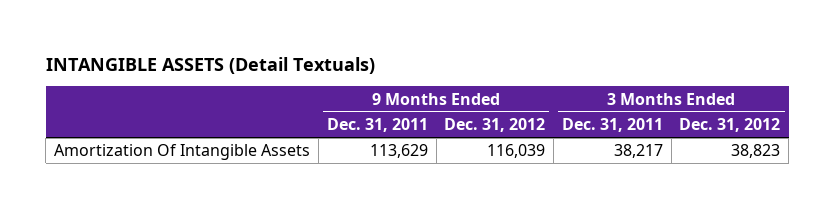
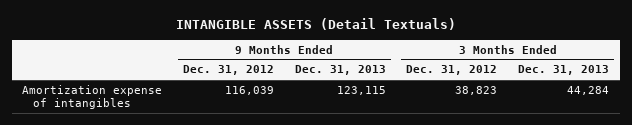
[326,118,428,133] Dec. 31, 2011 -> none
[561,118,663,133] Dec. 31, 2011 -> none
none -> [294,65,386,76] Dec. 31, 2013
none -> [518,65,610,76] Dec. 31, 2013
[54,144,311,161] Amortization Of Intangible Assets -> [22,84,163,109] Amortization expense of intangibles

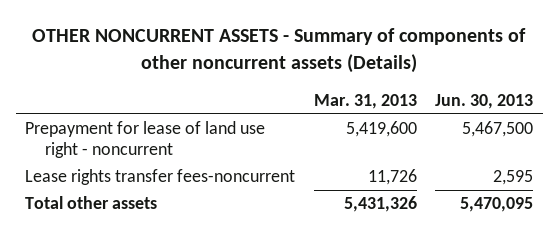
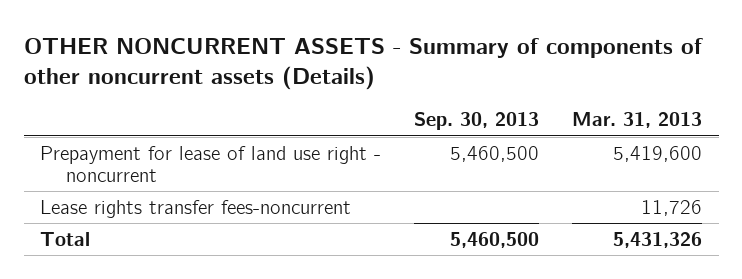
[435,93,534,109] Jun. 30, 2013 -> none
none -> [414,112,540,131] Sep. 30, 2013
[24,196,157,210] Total other assets -> [40,231,91,246] Total

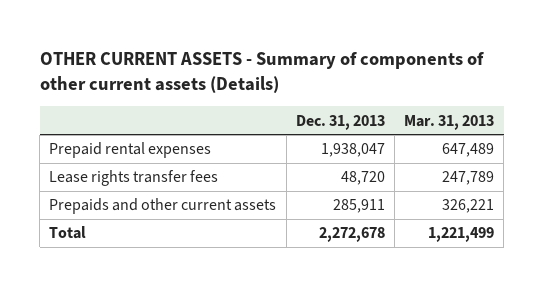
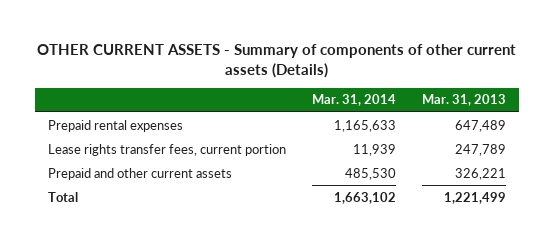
[295,114,385,130] Dec. 31, 2013 -> none
none -> [312,94,397,107] Mar. 31, 2014
[49,170,219,187] Lease rights transfer fees -> [48,143,287,156] Lease rights transfer fees, current portion
[49,198,277,215] Prepaids and other current assets -> [48,167,233,180] Prepaid and other current assets

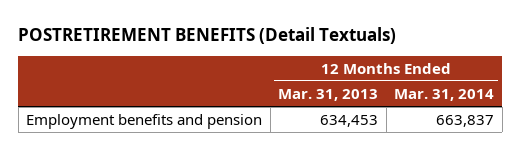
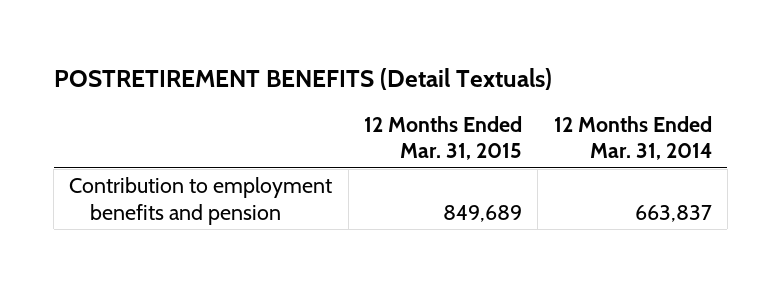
[278,88,379,101] Mar. 31, 2013 -> none
none -> [364,116,523,161] 12 Months Ended Mar. 31, 2015
[26,113,263,129] Employment benefits and pension -> [69,177,333,225] Contribution to employment benefits and pension

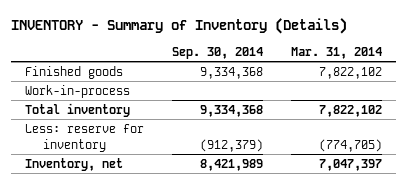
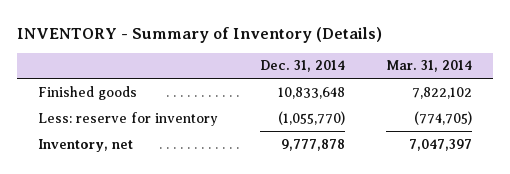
[172,46,264,59] Sep. 30, 2014 -> none
none -> [259,60,345,73] Dec. 31, 2014
[25,84,131,98] Work-in-process -> none
[25,102,131,117] Total inventory -> none

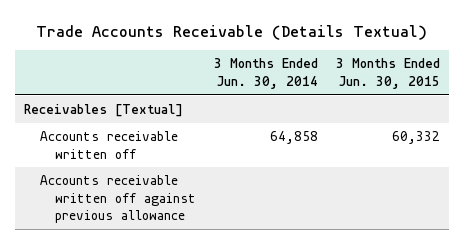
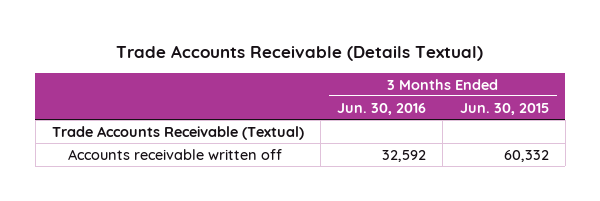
[214,58,319,89] 3 Months Ended Jun. 30, 2014 -> none
none -> [337,102,427,115] Jun. 30, 2016
[24,104,184,118] Receivables [Textual] -> [51,125,304,140] Trade Accounts Receivable (Textual)
[39,175,197,224] Accounts receivable written off against previous allowance -> none

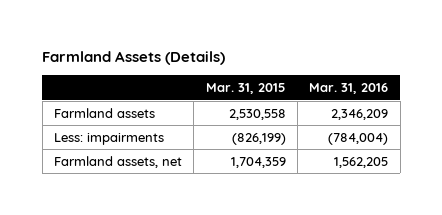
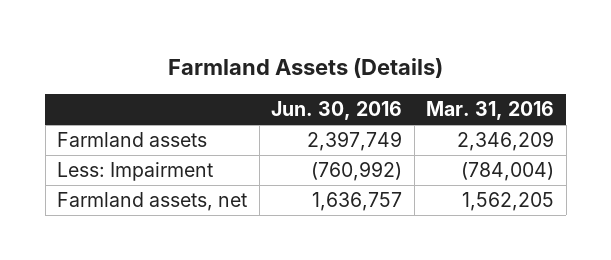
[205,83,286,95] Mar. 31, 2015 -> none
none -> [271,101,403,121] Jun. 30, 2016
[53,132,164,145] Less: impairments -> [57,161,214,181] Less: Impairment

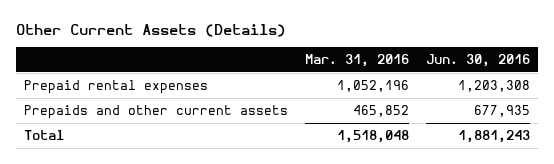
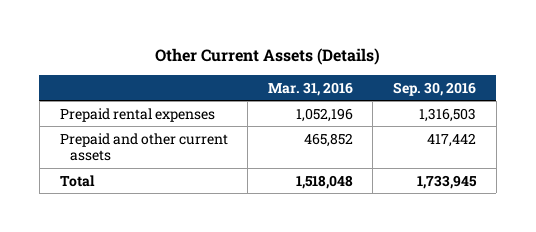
[425,54,530,68] Jun. 30, 2016 -> none
none -> [392,81,476,96] Sep. 30, 2016
[23,105,288,120] Prepaids and other current assets -> [59,132,228,162] Prepaid and other current assets

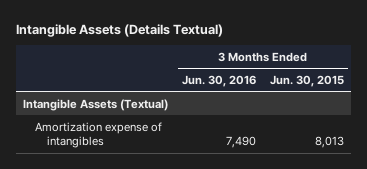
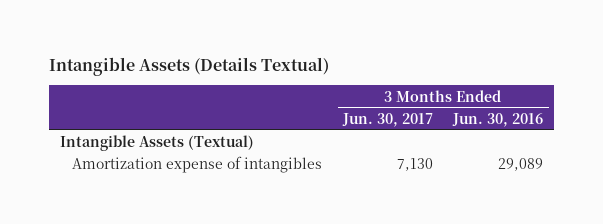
[270,74,345,87] Jun. 30, 2015 -> none
none -> [341,112,433,127] Jun. 30, 2017
[225,136,256,149] 7,490 -> [498,158,544,172] 29,089

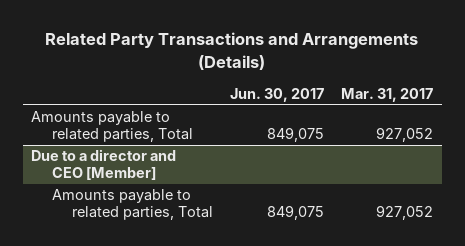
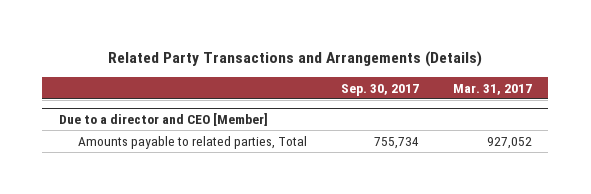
[230,87,325,102] Jun. 30, 2017 -> none
none -> [341,83,420,96] Sep. 30, 2017
[31,111,193,143] Amounts payable to related parties, Total -> none

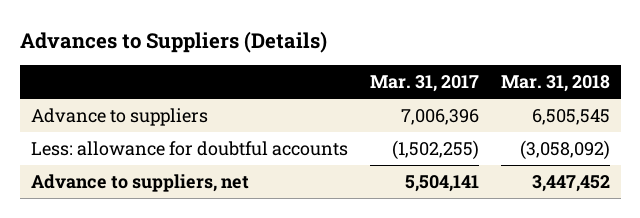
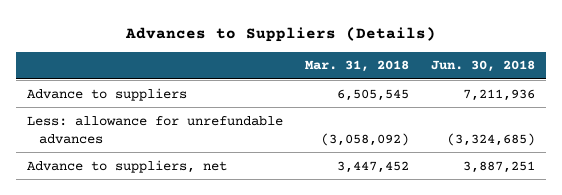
[369,75,479,93] Mar. 31, 2017 -> none
none -> [431,60,536,73] Jun. 30, 2018
[30,140,348,156] Less: allowance for doubtful accounts -> [27,115,284,144] Less: allowance for unrefundable advances

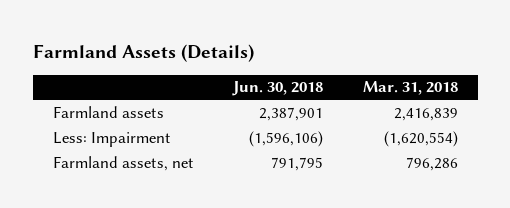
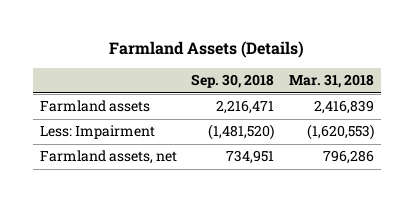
[232,81,324,97] Jun. 30, 2018 -> none
none -> [191,74,275,89] Sep. 30, 2018
[383,130,458,147] (1,620,554) -> [306,124,374,141] (1,620,553)

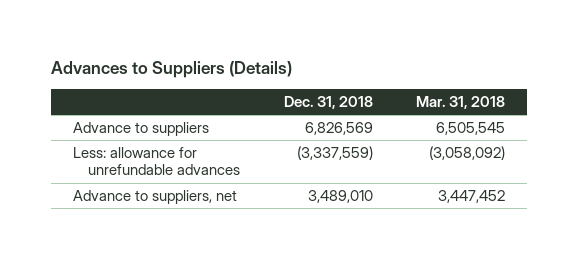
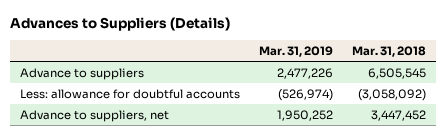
[283,96,373,110] Dec. 31, 2018 -> none
none -> [258,45,333,57] Mar. 31, 2019
[72,147,240,176] Less: allowance for unrefundable advances -> [19,88,240,99] Less: allowance for doubtful accounts

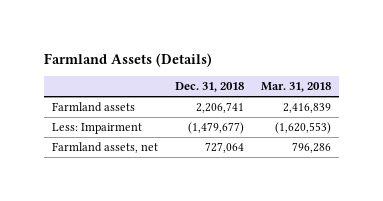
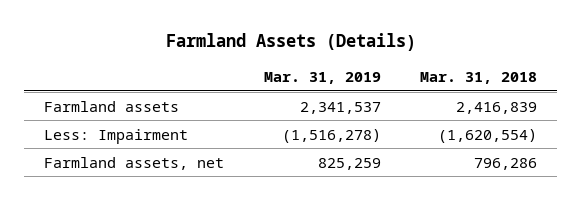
[174,82,244,93] Dec. 31, 2018 -> none
none -> [263,71,381,84] Mar. 31, 2019
[274,122,331,135] (1,620,553) -> [438,128,538,143] (1,620,554)

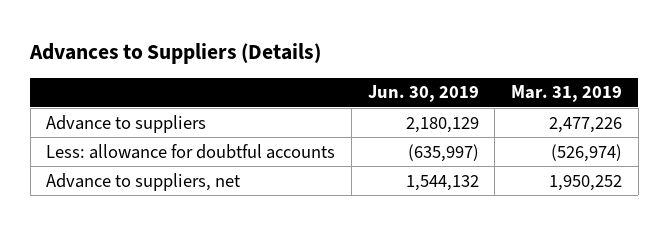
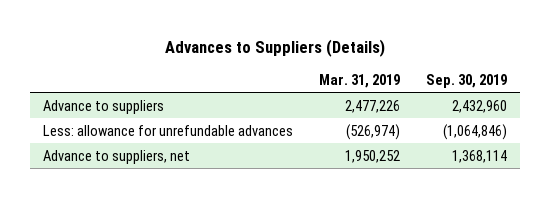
[367,85,479,103] Jun. 30, 2019 -> none
none -> [426,73,508,88] Sep. 30, 2019
[46,143,336,159] Less: allowance for doubtful accounts -> [43,124,294,136] Less: allowance for unrefundable advances

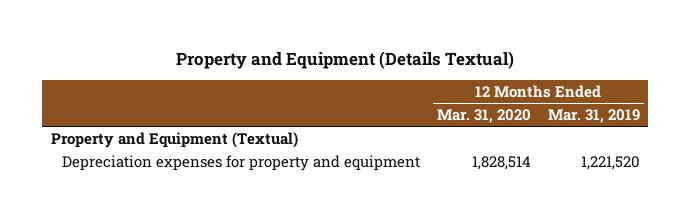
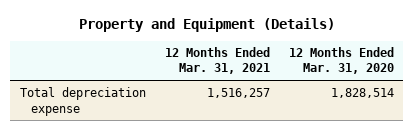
[176,51,515,70] Property and Equipment (Details Textual) -> [78,17,335,32] Property and Equipment (Details)
[547,108,640,123] Mar. 31, 2019 -> none
none -> [164,47,270,75] 12 Months Ended Mar. 31, 2021
[50,131,298,148] Property and Equipment (Textual) -> none
[62,154,421,171] Depreciation expenses for property and equipment -> [19,87,146,116] Total depreciation expense

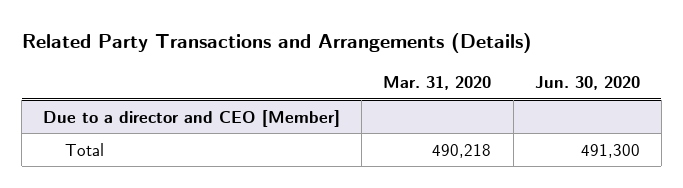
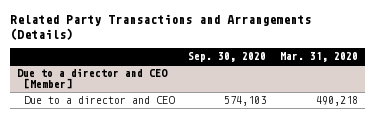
[534,75,640,90] Jun. 30, 2020 -> none
none -> [187,52,266,63] Sep. 30, 2020
[64,142,104,156] Total -> [23,96,175,105] Due to a director and CEO

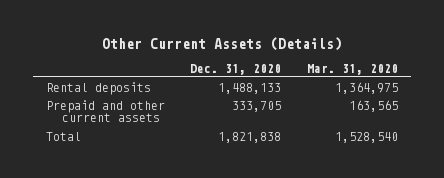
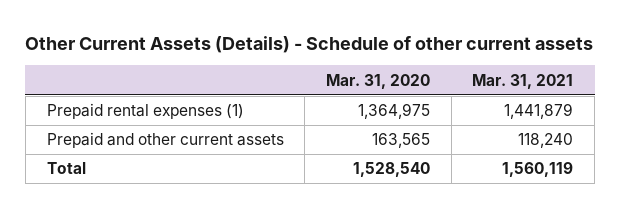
[101,36,342,51] Other Current Assets (Details) -> [25,35,594,53] Other Current Assets (Details) - Schedule of other current assets
[190,63,282,75] Dec. 31, 2020 -> none
none -> [472,73,574,89] Mar. 31, 2021
[45,81,151,95] Rental deposits -> [46,103,244,120] Prepaid rental expenses (1)

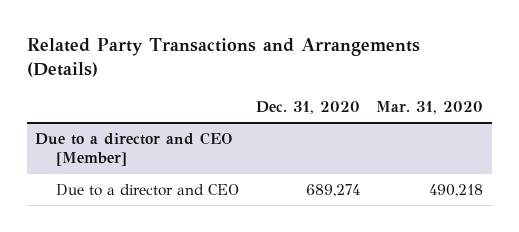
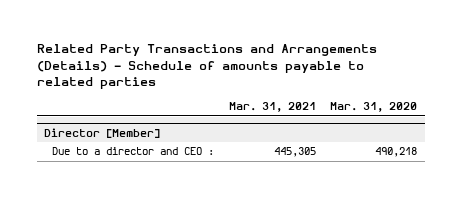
[26,38,420,78] Related Party Transactions and Arrangements (Details) -> [36,44,377,90] Related Party Transactions and Arrangements (Details) - Schedule of amounts payable to related parties
[255,100,360,114] Dec. 31, 2020 -> none
none -> [228,102,316,113] Mar. 31, 2021
[35,131,234,167] Due to a director and CEO [Member] -> [44,127,161,138] Director [Member]
[56,183,240,196] Due to a director and CEO -> [52,147,215,156] Due to a director and CEO :

